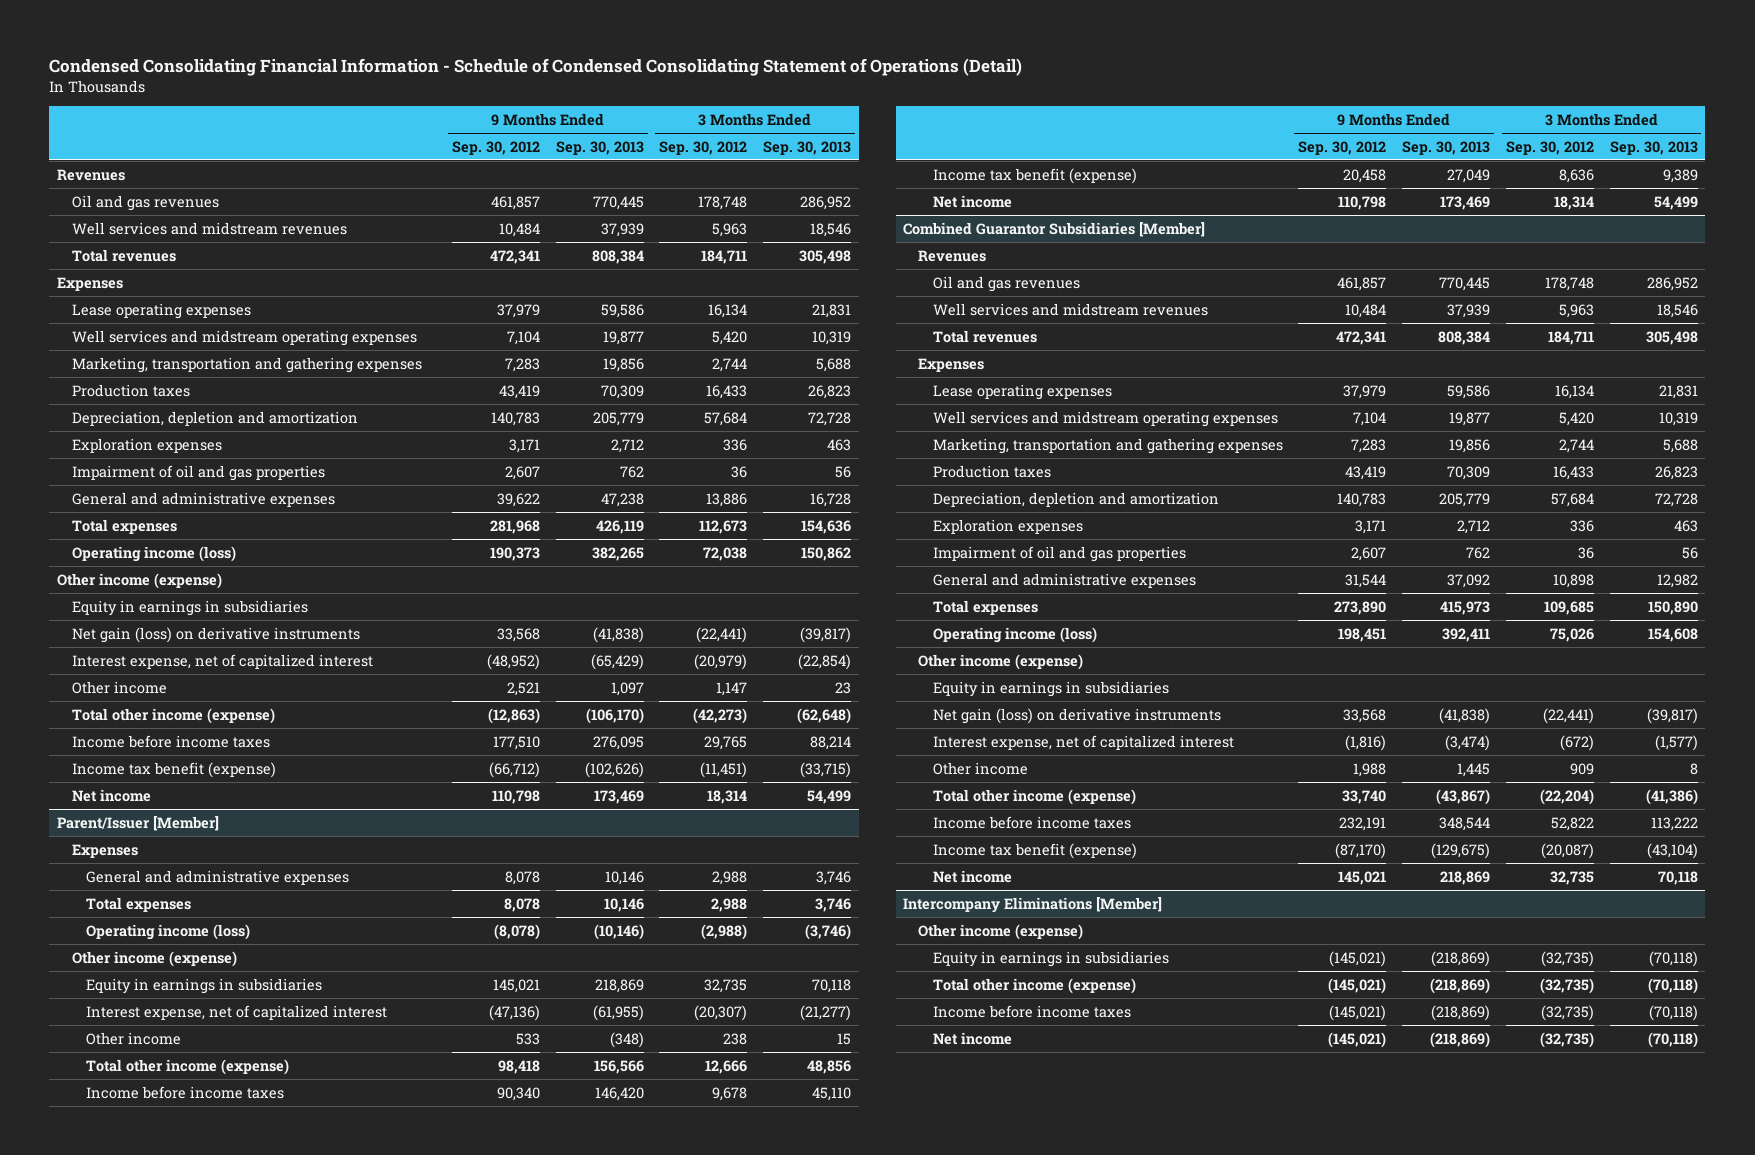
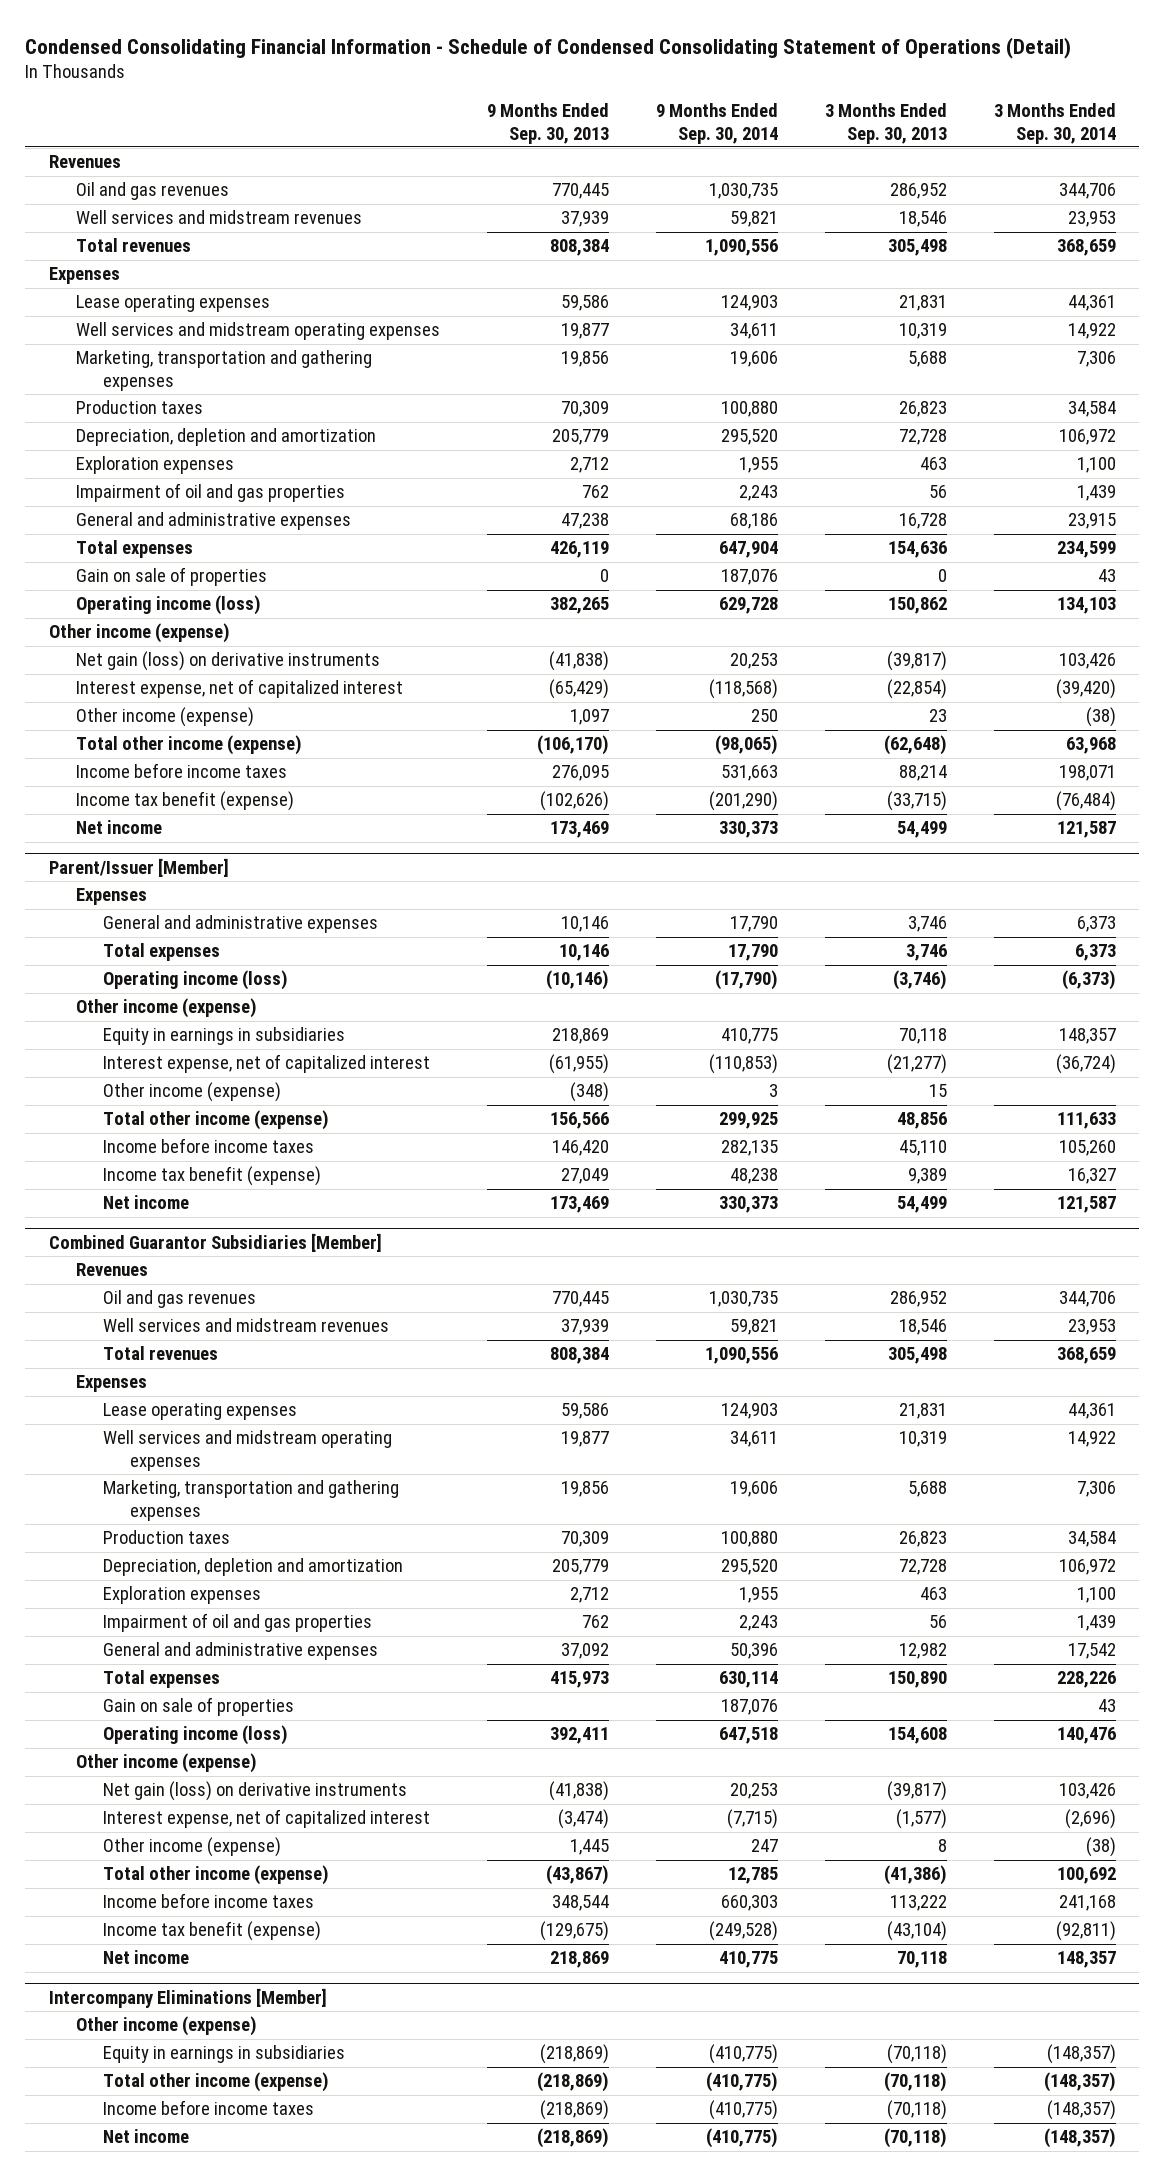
[451,140,540,155] Sep. 30, 2012 -> none
[659,140,748,155] Sep. 30, 2012 -> none
none -> [655,103,778,144] 9 Months Ended Sep. 30, 2014
none -> [993,103,1116,144] 3 Months Ended Sep. 30, 2014
none -> [75,567,267,587] Gain on sale of properties
[71,599,308,616] Equity in earnings in subsidiaries -> none
[71,680,167,694] Other income -> [75,707,254,728] Other income (expense)
[86,1031,182,1045] Other income -> [102,1082,281,1103] Other income (expense)
none -> [102,1697,294,1717] Gain on sale of properties
[932,680,1169,697] Equity in earnings in subsidiaries -> none
[932,761,1028,775] Other income -> [102,1837,281,1858] Other income (expense)

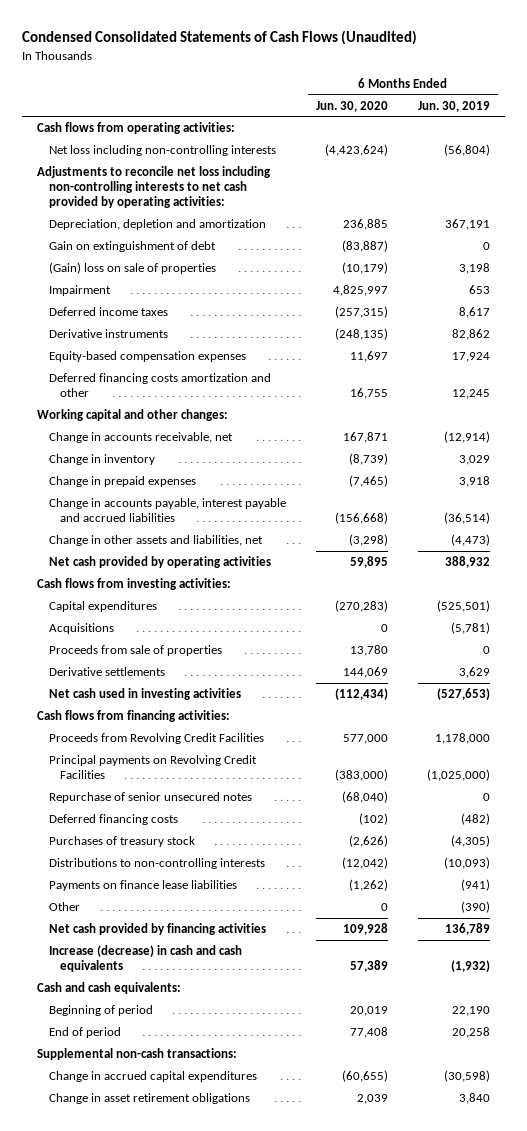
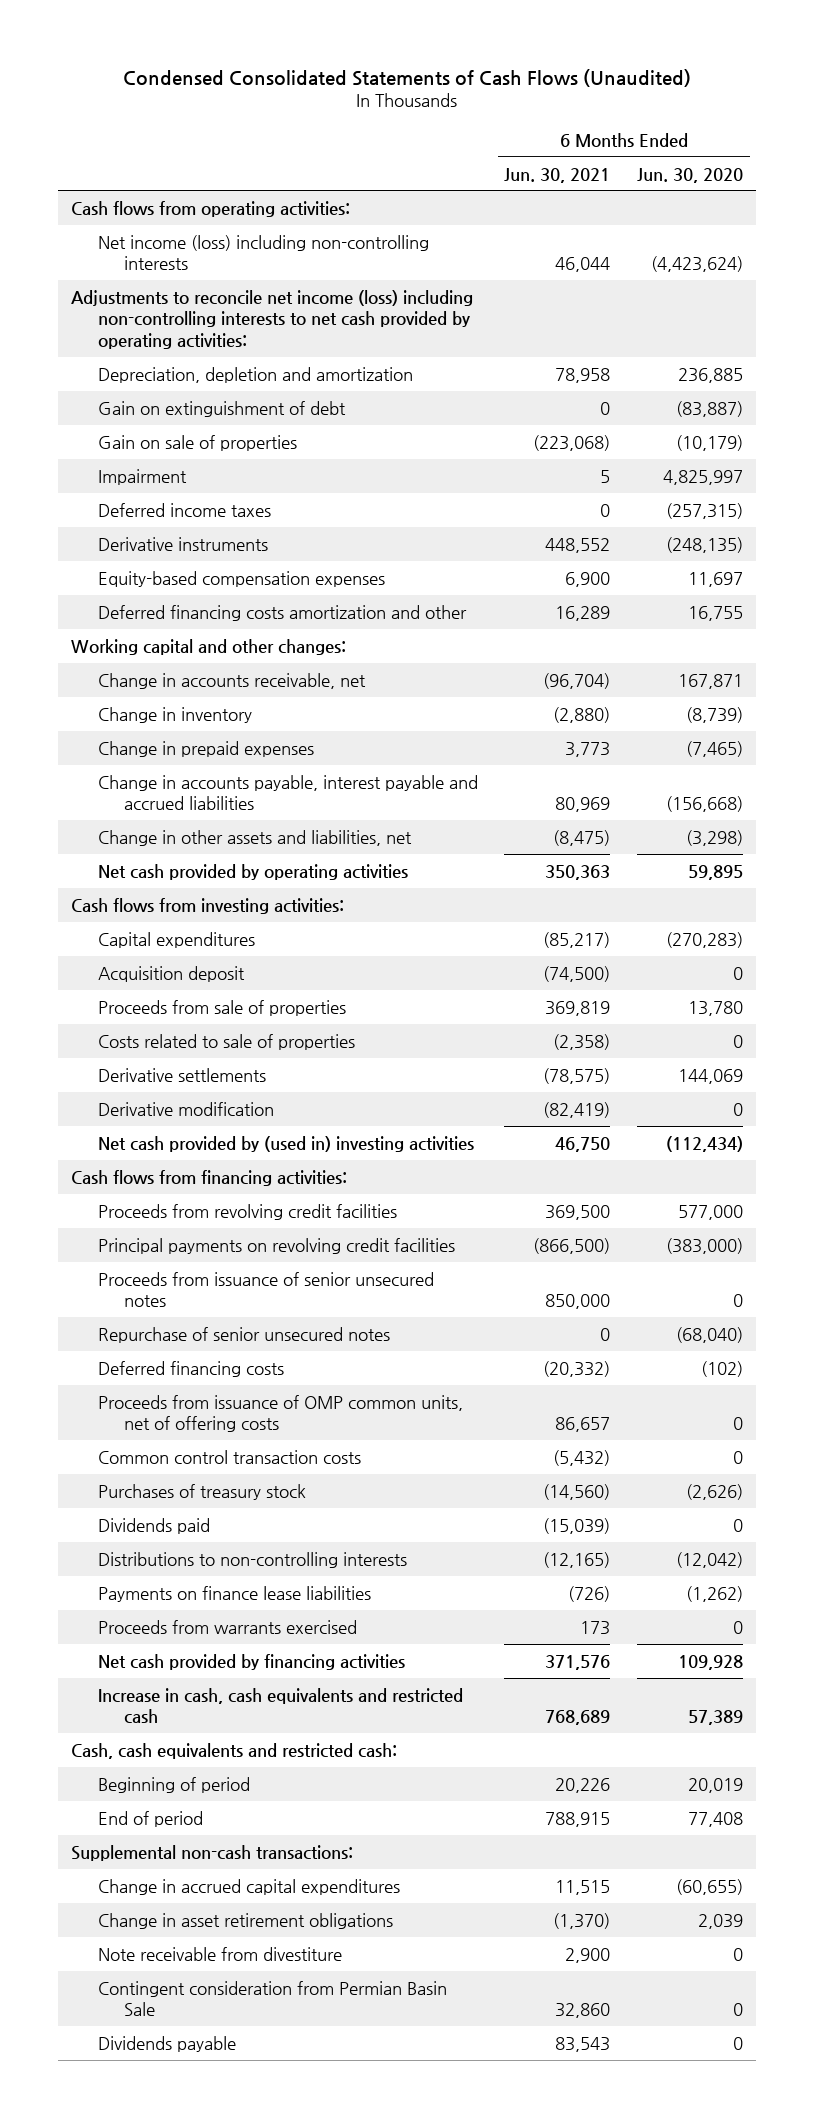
[418,100,491,112] Jun. 30, 2019 -> none
none -> [504,167,611,183] Jun. 30, 2021
[48,145,276,157] Net loss including non-controlling interests -> [97,234,429,271] Net income (loss) including non-controlling interests
[37,166,272,209] Adjustments to reconcile net loss including non-controlling interests to net cash provided by operating activities: -> [71,289,474,349] Adjustments to reconcile net income (loss) including non-controlling interests to net cash provided by operating activities:
[48,262,216,275] (Gain) loss on sale of properties -> [97,434,297,451] Gain on sale of properties
[48,623,114,635] Acquisitions -> [97,965,245,982] Acquisition deposit
none -> [97,1033,355,1050] Costs related to sale of properties
none -> [97,1101,274,1116] Derivative modification
[48,688,241,701] Net cash used in investing activities -> [97,1135,474,1152] Net cash provided by (used in) investing activities
[48,733,264,745] Proceeds from Revolving Credit Facilities -> [97,1203,397,1220] Proceeds from revolving credit facilities
[48,755,257,780] Principal payments on Revolving Credit Facilities -> [97,1237,455,1254] Principal payments on revolving credit facilities
none -> [97,1271,434,1308] Proceeds from issuance of senior unsecured notes
none -> [97,1394,463,1433] Proceeds from issuance of OMP common units, net of offering costs
none -> [97,1449,361,1464] Common control transaction costs
none -> [97,1517,210,1534] Dividends paid
[48,902,80,912] Other -> none
none -> [97,1619,357,1634] Proceeds from warrants exercised
[48,945,242,973] Increase (decrease) in cash and cash equivalents -> [97,1687,463,1725] Increase in cash, cash equivalents and restricted cash
[37,982,182,995] Cash and cash equivalents: -> [71,1742,398,1759] Cash, cash equivalents and restricted cash:
none -> [97,1946,342,1961] Note receivable from divestiture
none -> [97,1980,447,2017] Contingent consideration from Permian Basin Sale
none -> [97,2035,236,2052] Dividends payable

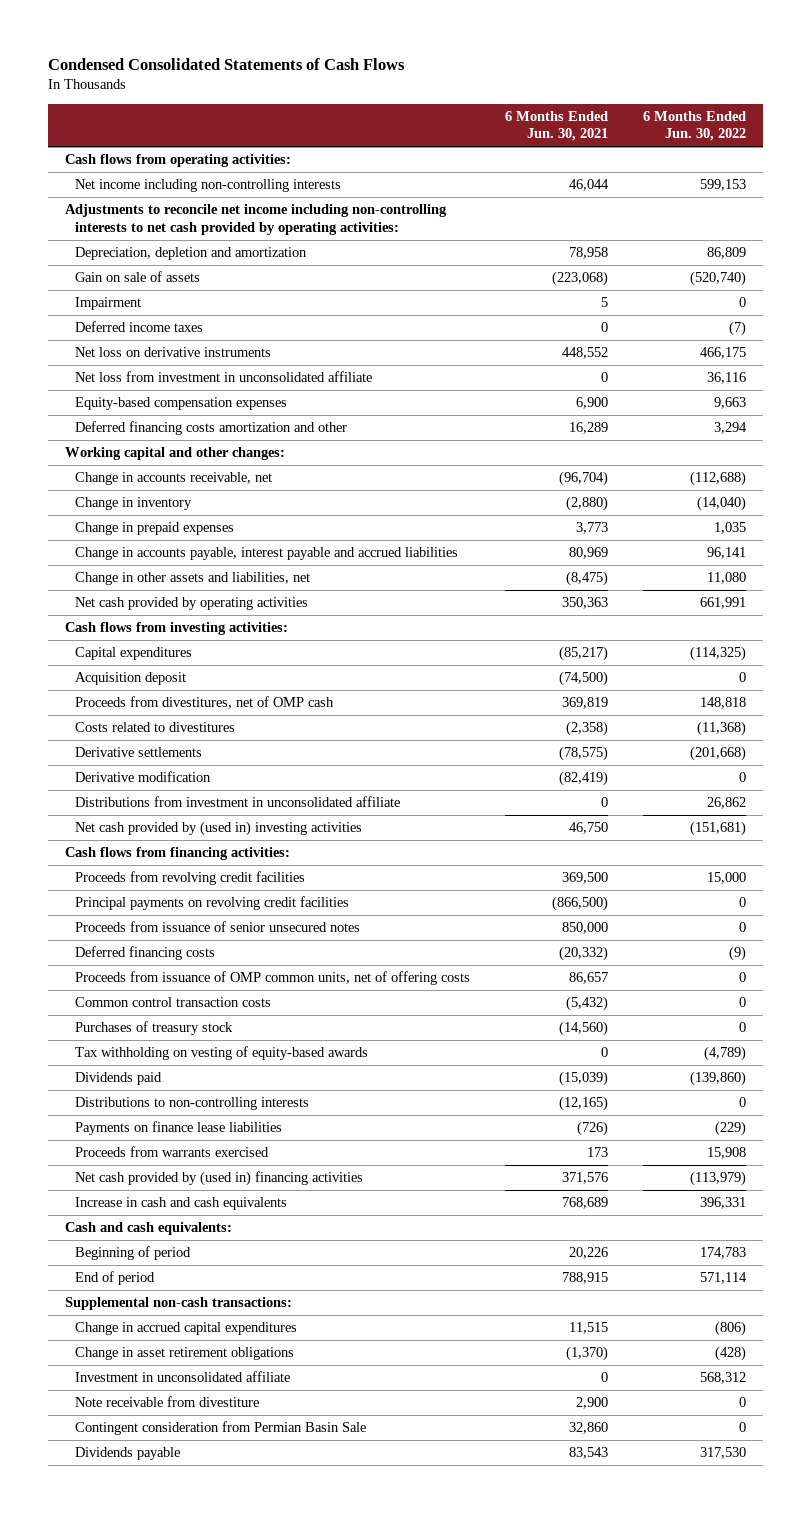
[123,68,692,87] Condensed Consolidated Statements of Cash Flows (Unaudited) -> [47,57,405,70] Condensed Consolidated Statements of Cash Flows
[637,167,744,183] Jun. 30, 2020 -> none
none -> [642,110,746,142] 6 Months Ended Jun. 30, 2022
[97,234,429,271] Net income (loss) including non-controlling interests -> [75,179,342,193] Net income including non-controlling interests
[71,289,474,349] Adjustments to reconcile net income (loss) including non-controlling interests to net cash provided by operating activities: -> [65,204,448,235] Adjustments to reconcile net income including non-controlling interests to net cash provided by operating activities:
[97,400,346,417] Gain on extinguishment of debt -> none
[97,434,297,451] Gain on sale of properties -> [75,271,201,283] Gain on sale of assets
[97,536,268,551] Derivative instruments -> [75,347,272,358] Net loss on derivative instruments
none -> [75,371,373,383] Net loss from investment in unconsolidated affiliate
[97,999,346,1016] Proceeds from sale of properties -> [75,696,335,710] Proceeds from divestitures, net of OMP cash
[97,1033,355,1050] Costs related to sale of properties -> [75,722,236,733] Costs related to divestitures
none -> [75,796,401,808] Distributions from investment in unconsolidated affiliate
[97,1326,390,1343] Repurchase of senior unsecured notes -> none
none -> [75,1046,369,1061] Tax withholding on vesting of equity-based awards
[97,1653,405,1670] Net cash provided by financing activities -> [75,1171,364,1187] Net cash provided by (used in) financing activities
[97,1687,463,1725] Increase in cash, cash equivalents and restricted cash -> [75,1197,288,1211] Increase in cash and cash equivalents
[71,1742,398,1759] Cash, cash equivalents and restricted cash: -> [65,1222,233,1236] Cash and cash equivalents:
none -> [75,1371,291,1383] Investment in unconsolidated affiliate

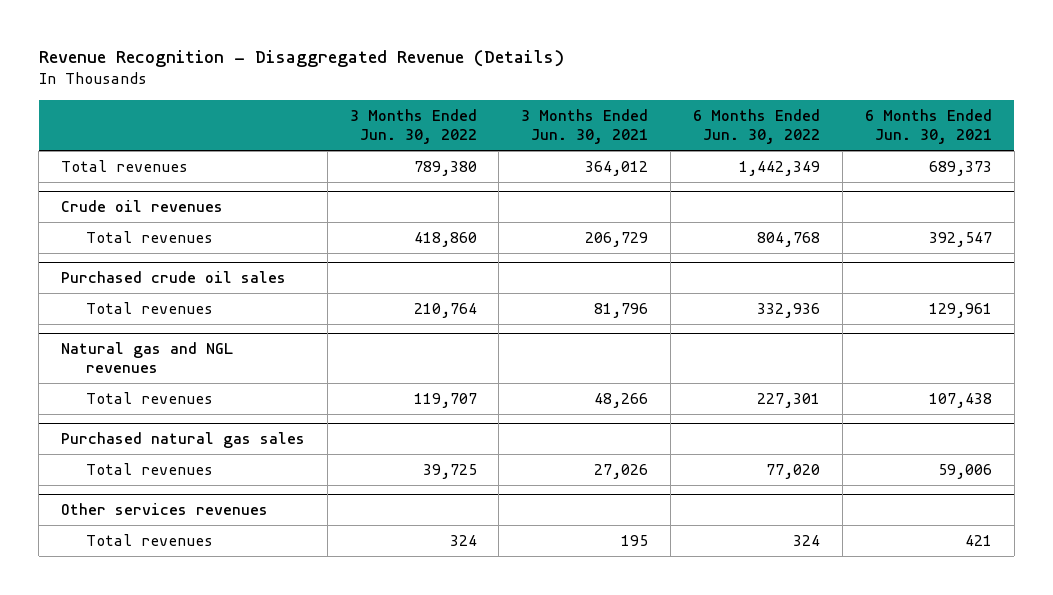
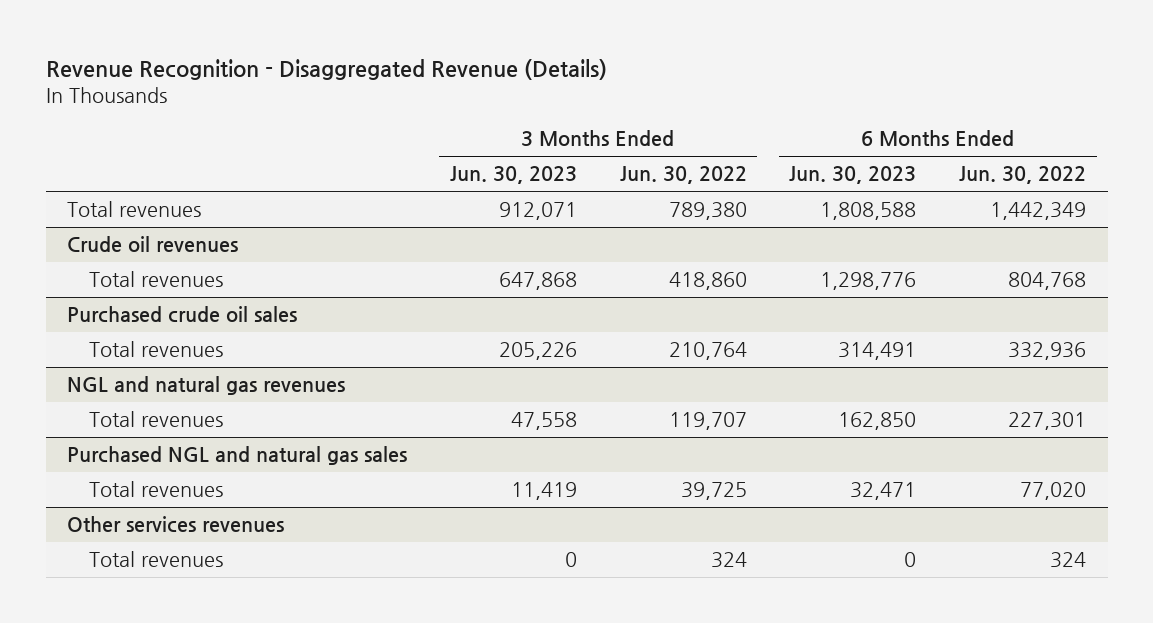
[521,109,649,145] 3 Months Ended Jun. 30, 2021 -> none
[864,109,992,145] 6 Months Ended Jun. 30, 2021 -> none
none -> [449,166,577,185] Jun. 30, 2023
none -> [789,166,917,185] Jun. 30, 2023
[60,342,233,374] Natural gas and NGL revenues -> [67,376,346,396] NGL and natural gas revenues
[60,432,305,449] Purchased natural gas sales -> [67,446,408,466] Purchased NGL and natural gas sales

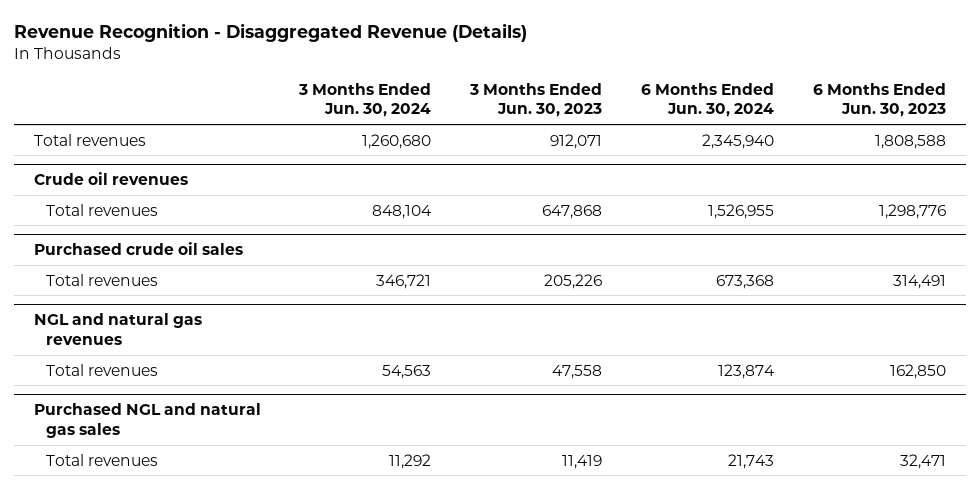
[619,166,747,185] Jun. 30, 2022 -> none
[959,166,1087,185] Jun. 30, 2022 -> none
none -> [298,82,432,118] 3 Months Ended Jun. 30, 2024
none -> [641,82,775,118] 6 Months Ended Jun. 30, 2024
[67,516,285,534] Other services revenues -> none
[89,551,224,568] Total revenues -> none

